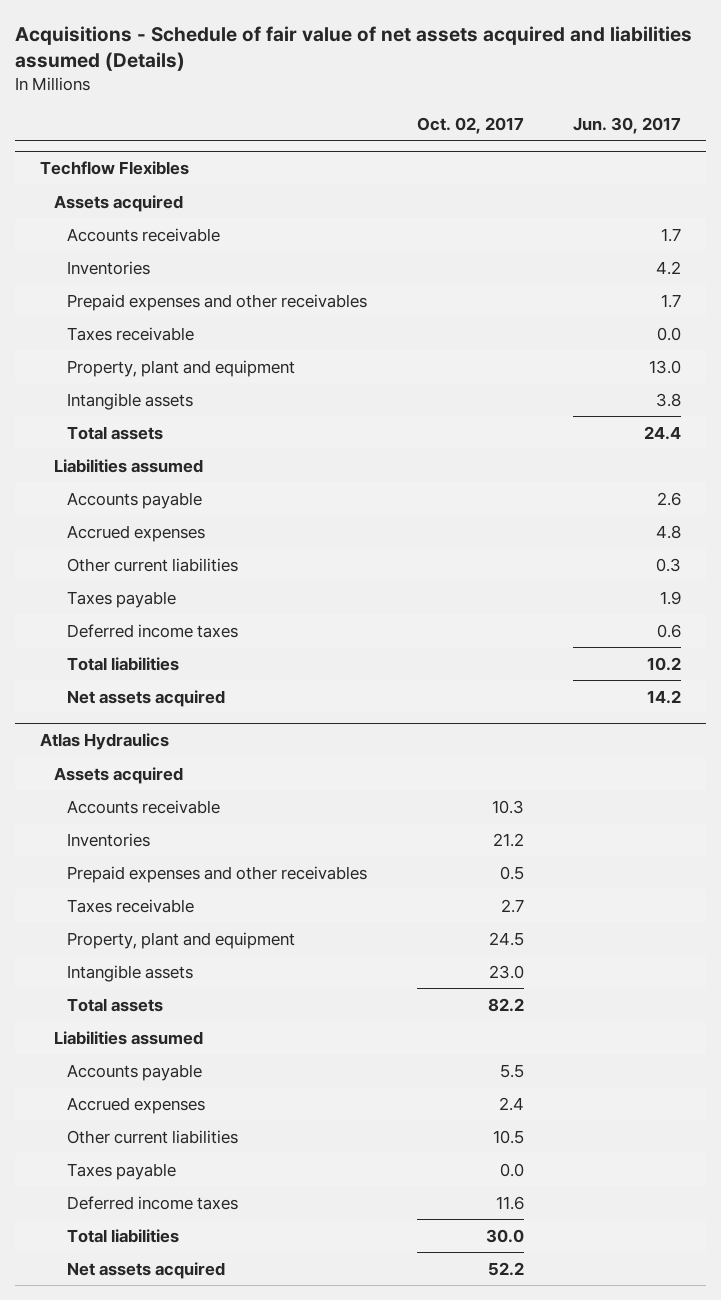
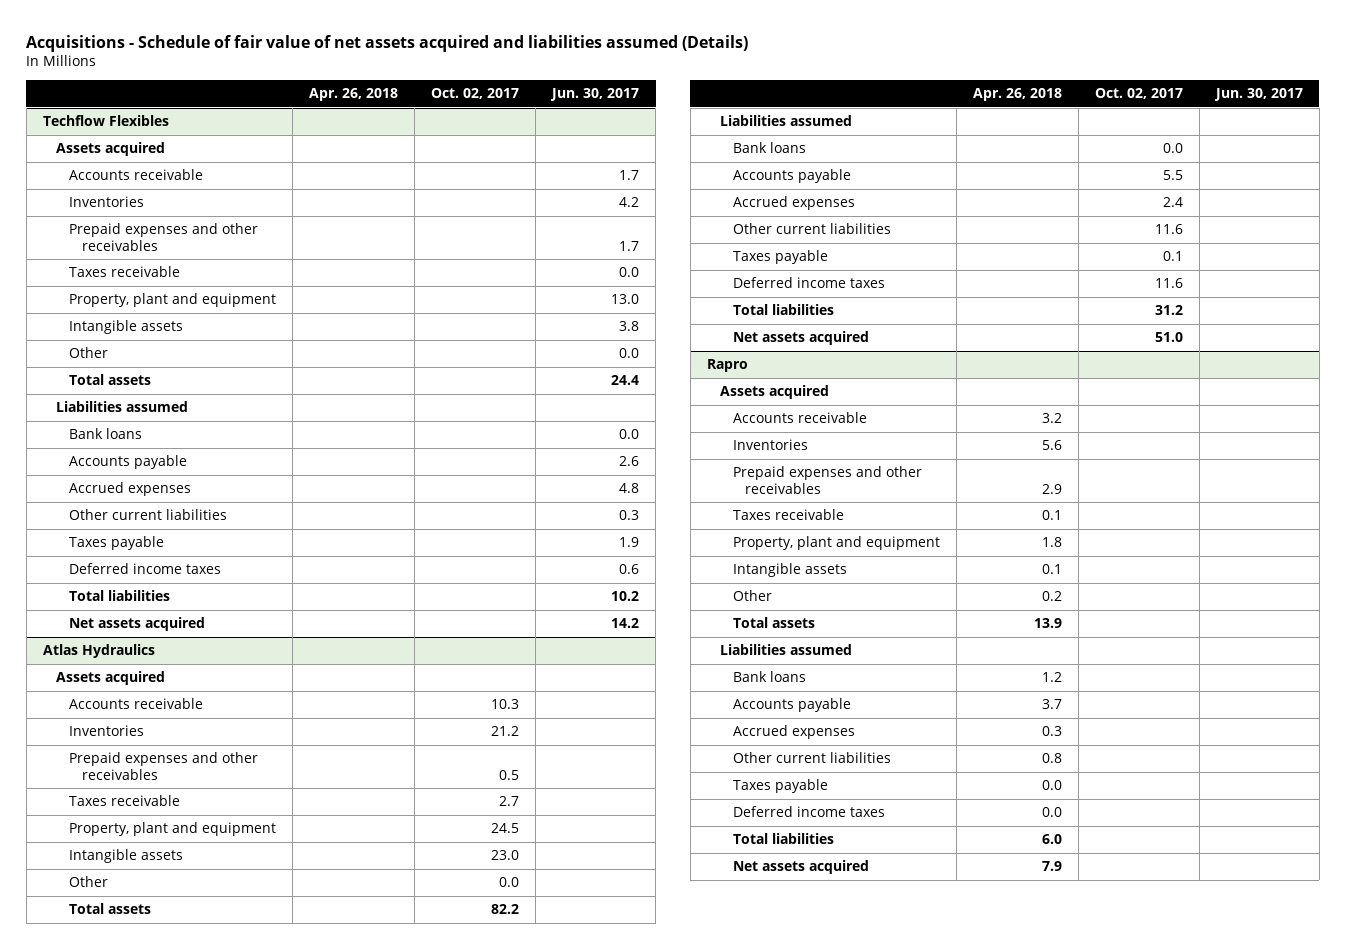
none -> [308,88,398,102] Apr. 26, 2018
none -> [68,347,108,359] Other
none -> [68,428,142,440] Bank loans
none -> [68,876,108,888] Other
none -> [732,142,806,154] Bank loans
[492,1129,524,1144] 10.5 -> [1154,224,1183,235] 11.6
[499,1162,524,1177] 0.0 -> [1162,251,1183,262] 0.1
[485,1228,524,1243] 30.0 -> [1154,305,1183,316] 31.2
[487,1261,524,1276] 52.2 -> [1154,332,1183,343] 51.0
none -> [706,359,748,373] Rapro
none -> [719,385,829,400] Assets acquired
none -> [732,412,867,424] Accounts receivable
none -> [732,439,808,451] Inventories
none -> [732,466,922,494] Prepaid expenses and other receivables
none -> [732,509,844,521] Taxes receivable
none -> [732,536,940,551] Property, plant and equipment
none -> [732,563,847,578] Intangible assets
none -> [732,590,772,602] Other
none -> [732,617,815,629] Total assets
none -> [719,644,852,656] Liabilities assumed
none -> [732,671,806,683] Bank loans
none -> [732,698,851,713] Accounts payable
none -> [732,725,855,740] Accrued expenses
none -> [732,752,891,764] Other current liabilities
none -> [732,779,828,794] Taxes payable
none -> [732,806,885,818] Deferred income taxes
none -> [732,833,834,845] Total liabilities
none -> [732,860,869,875] Net assets acquired

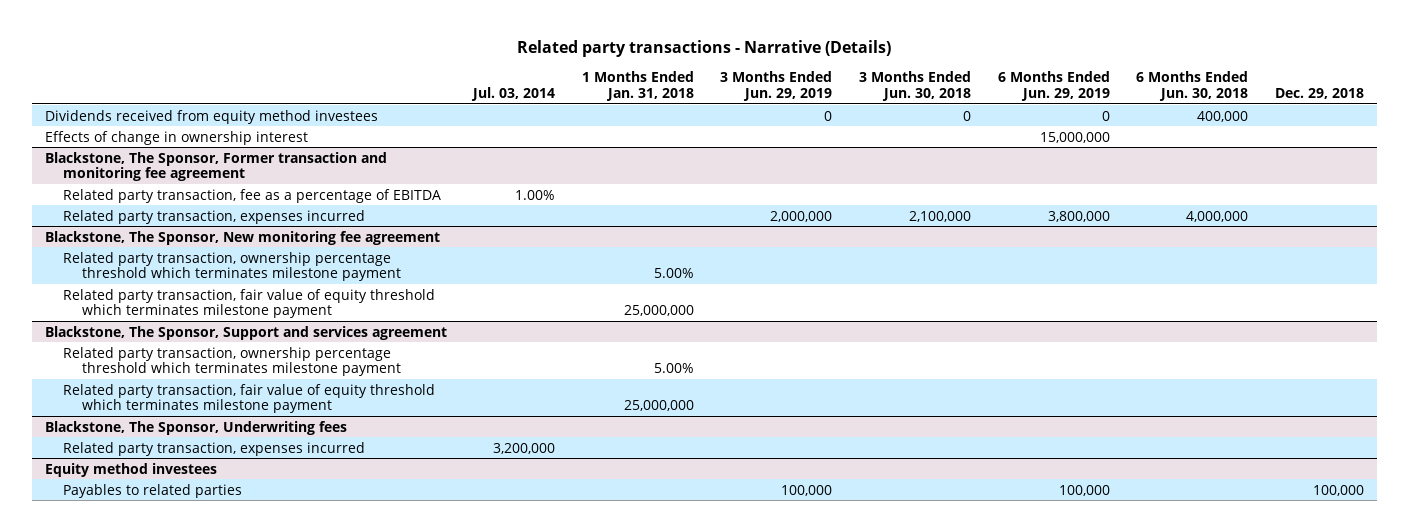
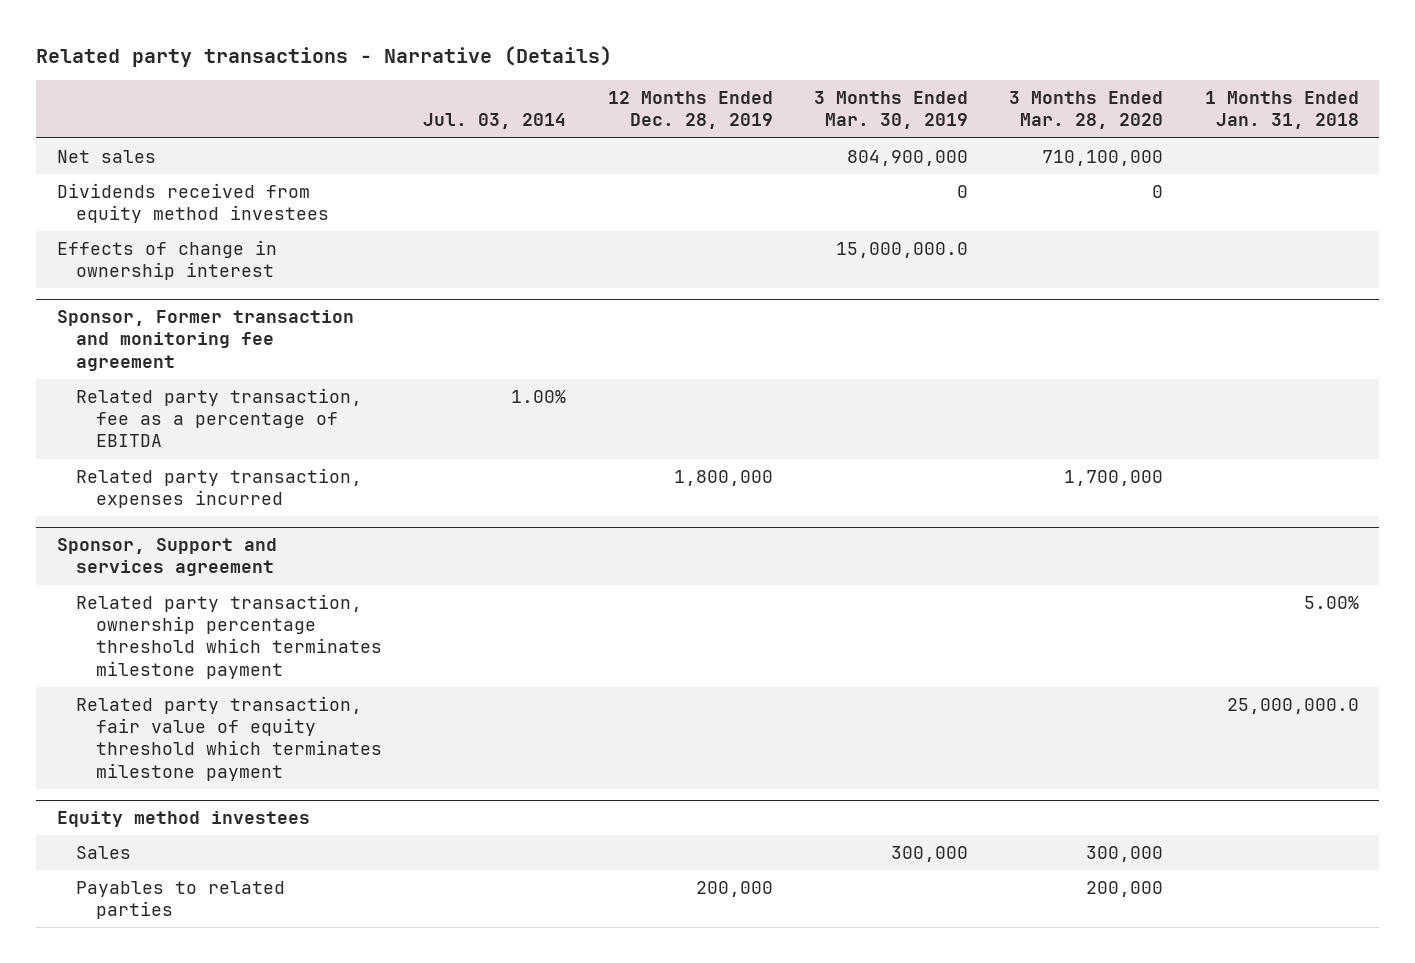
[720,70,833,101] 3 Months Ended Jun. 29, 2019 -> none
[859,70,972,101] 3 Months Ended Jun. 30, 2018 -> none
[997,70,1110,101] 6 Months Ended Jun. 29, 2019 -> none
[1136,70,1249,101] 6 Months Ended Jun. 30, 2018 -> none
[1274,87,1364,99] Dec. 29, 2018 -> none
none -> [607,91,773,130] 12 Months Ended Dec. 28, 2019
none -> [813,91,968,130] 3 Months Ended Mar. 30, 2019
none -> [1009,91,1164,130] 3 Months Ended Mar. 28, 2020
none -> [56,149,156,163] Net sales
[44,151,387,182] Blackstone, The Sponsor, Former transaction and monitoring fee agreement -> [56,310,354,371] Sponsor, Former transaction and monitoring fee agreement
[44,230,440,245] Blackstone, The Sponsor, New monitoring fee agreement -> none
[63,251,401,282] Related party transaction, ownership percentage threshold which terminates milestone payment -> none
[63,288,436,319] Related party transaction, fair value of equity threshold which terminates milestone payment -> none
[44,325,447,340] Blackstone, The Sponsor, Support and services agreement -> [56,538,277,577] Sponsor, Support and services agreement
[44,420,347,435] Blackstone, The Sponsor, Underwriting fees -> none
[63,441,366,456] Related party transaction, expenses incurred -> none
[623,400,694,412] 25,000,000 -> [1226,697,1359,714] 25,000,000.0
none -> [76,845,132,859] Sales

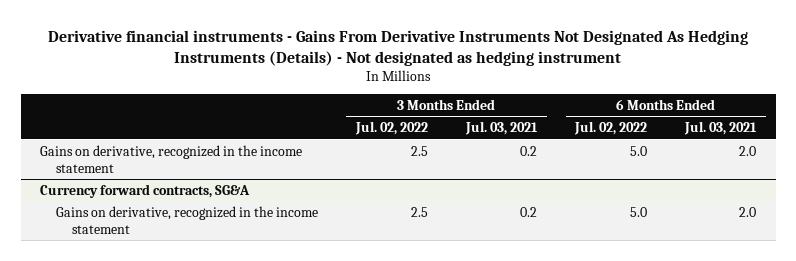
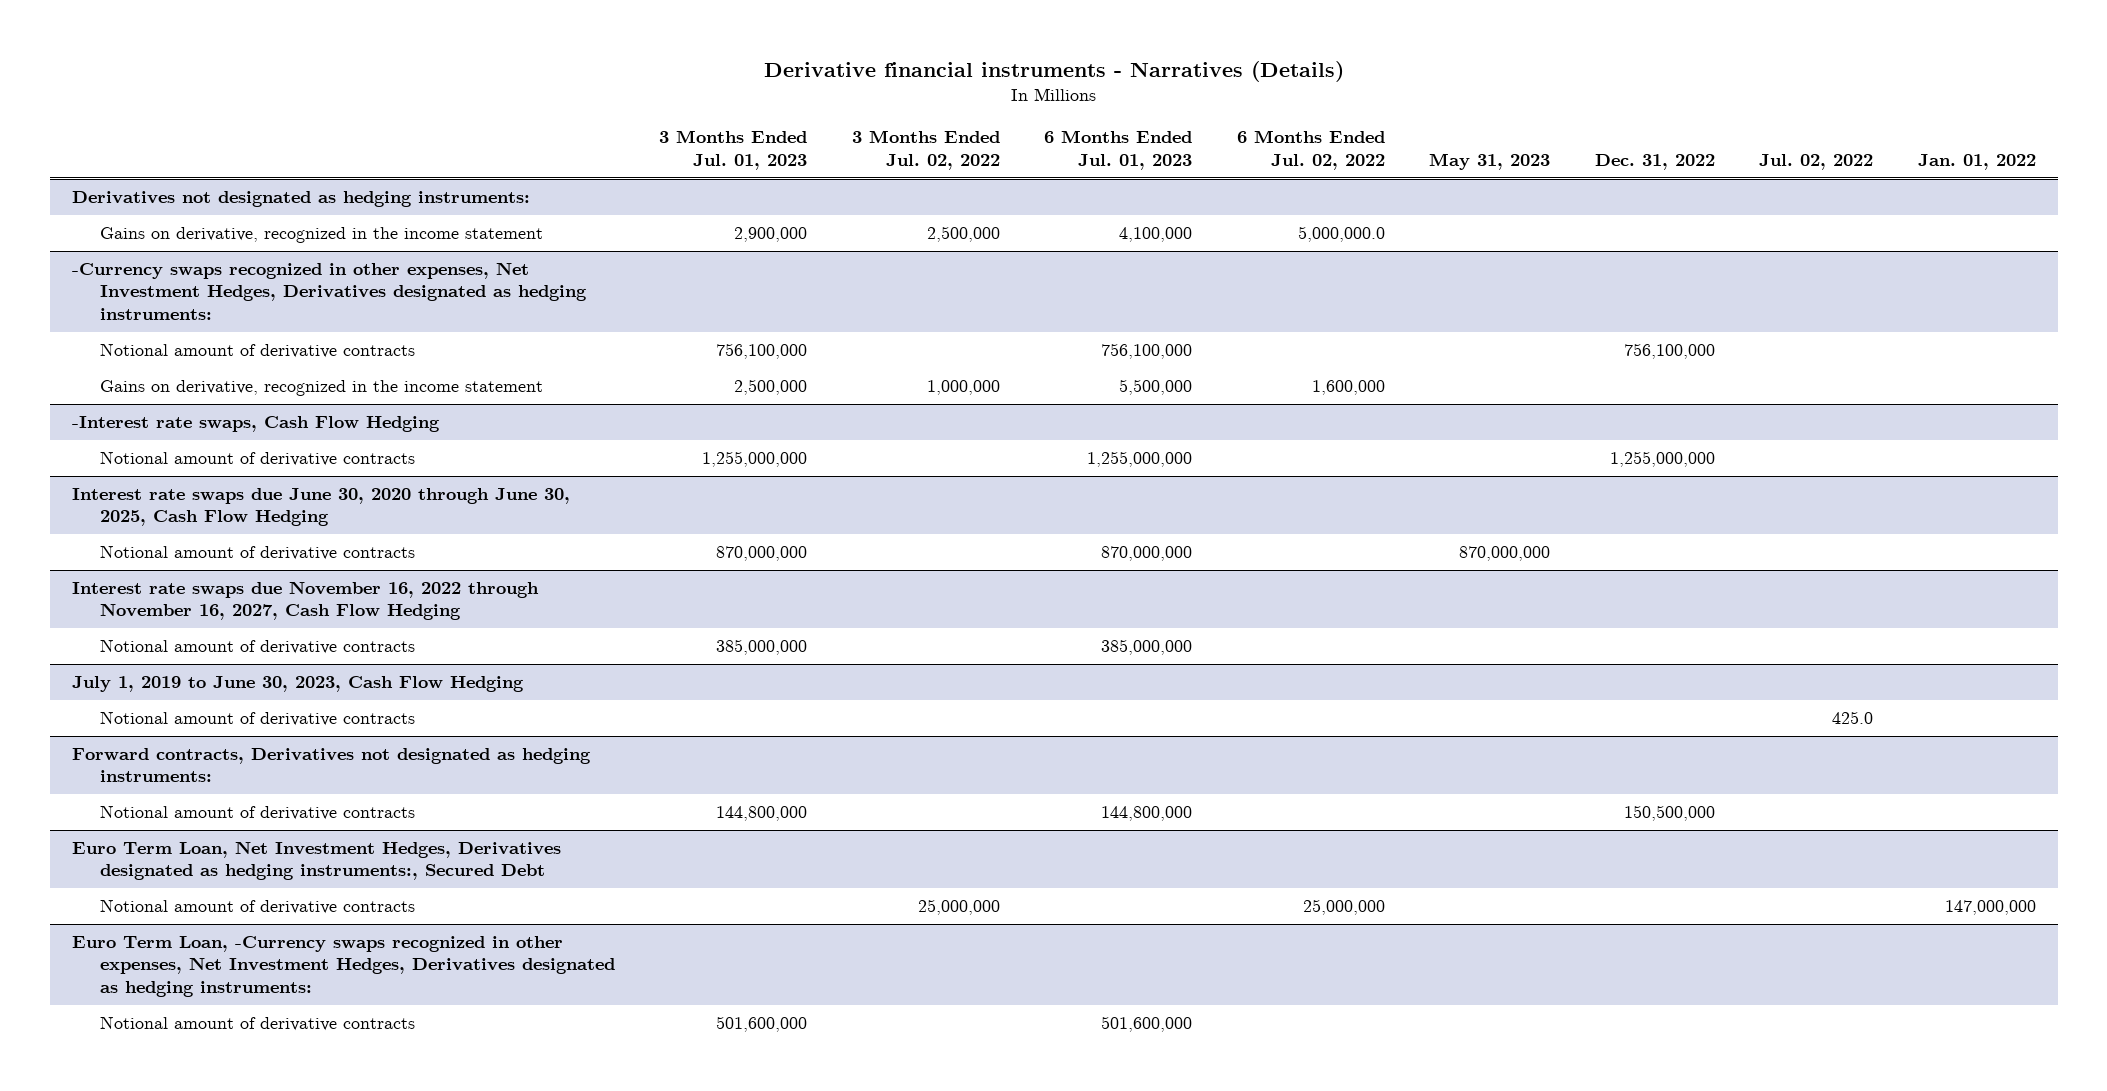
[48,29,749,66] Derivative financial instruments - Gains From Derivative Instruments Not Designated As Hedging Instruments (Details) - Not designated as hedging instrument -> [763,61,1344,83] Derivative financial instruments - Narratives (Details)
[465,121,539,136] Jul. 03, 2021 -> none
[684,121,758,136] Jul. 03, 2021 -> none
none -> [659,130,808,170] 3 Months Ended Jul. 01, 2023
none -> [1044,130,1193,170] 6 Months Ended Jul. 01, 2023
none -> [1429,152,1551,170] May 31, 2023
none -> [1594,153,1715,170] Dec. 31, 2022
none -> [1759,153,1874,170] Jul. 02, 2022
none -> [1917,153,2036,170] Jan. 01, 2022
[39,144,302,173] Gains on derivative, recognized in the income statement -> none
[39,183,250,198] Currency forward contracts, SG&A -> none
[55,205,318,234] Gains on derivative, recognized in the income statement -> none
none -> [71,191,530,208] Derivatives not designated as hedging instruments:
none -> [99,227,543,244] Gains on derivative, recognized in the income statement
none -> [71,262,587,320] -Currency swaps recognized in other expenses, Net Investment Hedges, Derivatives designated as hedging instruments:
none -> [99,343,415,359] Notional amount of derivative contracts
none -> [99,380,543,397] Gains on derivative, recognized in the income statement
none -> [71,416,440,433] -Interest rate swaps, Cash Flow Hedging
none -> [99,451,415,467] Notional amount of derivative contracts
none -> [71,488,570,527] Interest rate swaps due June 30, 2020 through June 30, 2025, Cash Flow Hedging
none -> [99,545,415,561] Notional amount of derivative contracts
none -> [71,581,539,621] Interest rate swaps due November 16, 2022 through November 16, 2027, Cash Flow Hedging
none -> [99,639,415,655] Notional amount of derivative contracts
none -> [71,676,524,693] July 1, 2019 to June 30, 2023, Cash Flow Hedging
none -> [99,711,415,727] Notional amount of derivative contracts
none -> [71,748,591,783] Forward contracts, Derivatives not designated as hedging instruments:
none -> [99,805,415,821] Notional amount of derivative contracts
none -> [71,841,561,881] Euro Term Loan, Net Investment Hedges, Derivatives designated as hedging instruments:, Secured Debt
none -> [99,899,415,915] Notional amount of derivative contracts
none -> [71,936,615,997] Euro Term Loan, -Currency swaps recognized in other expenses, Net Investment Hedges, Derivatives designated as hedging instruments:
none -> [99,1016,415,1032] Notional amount of derivative contracts

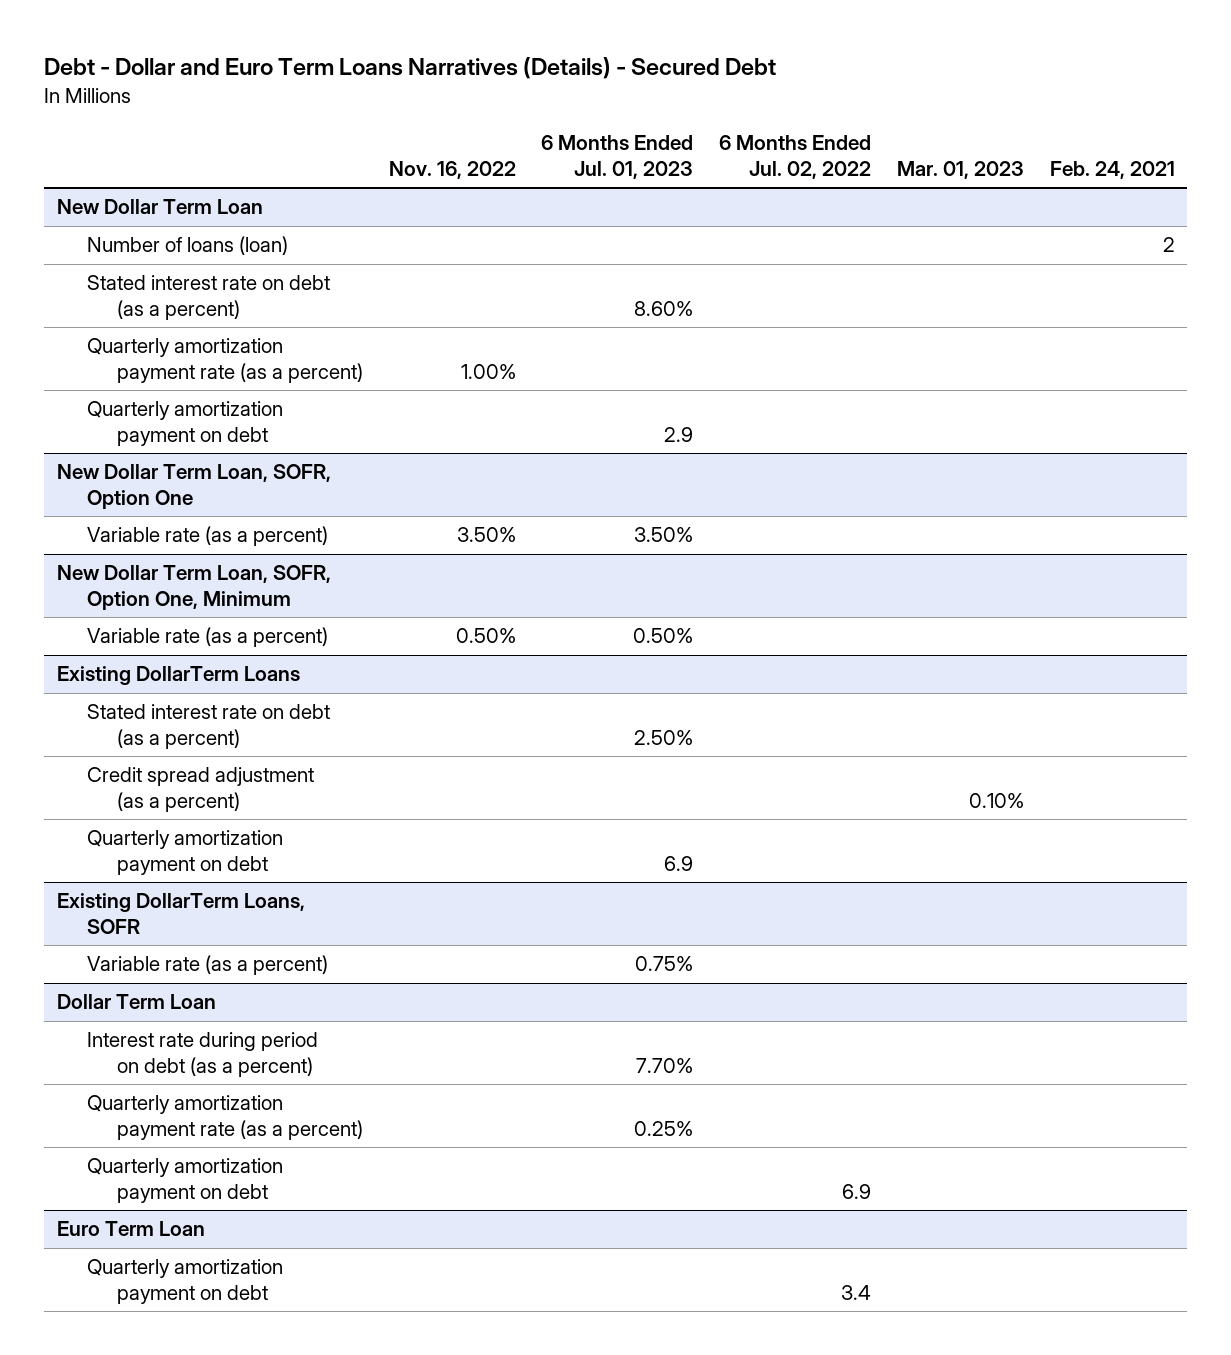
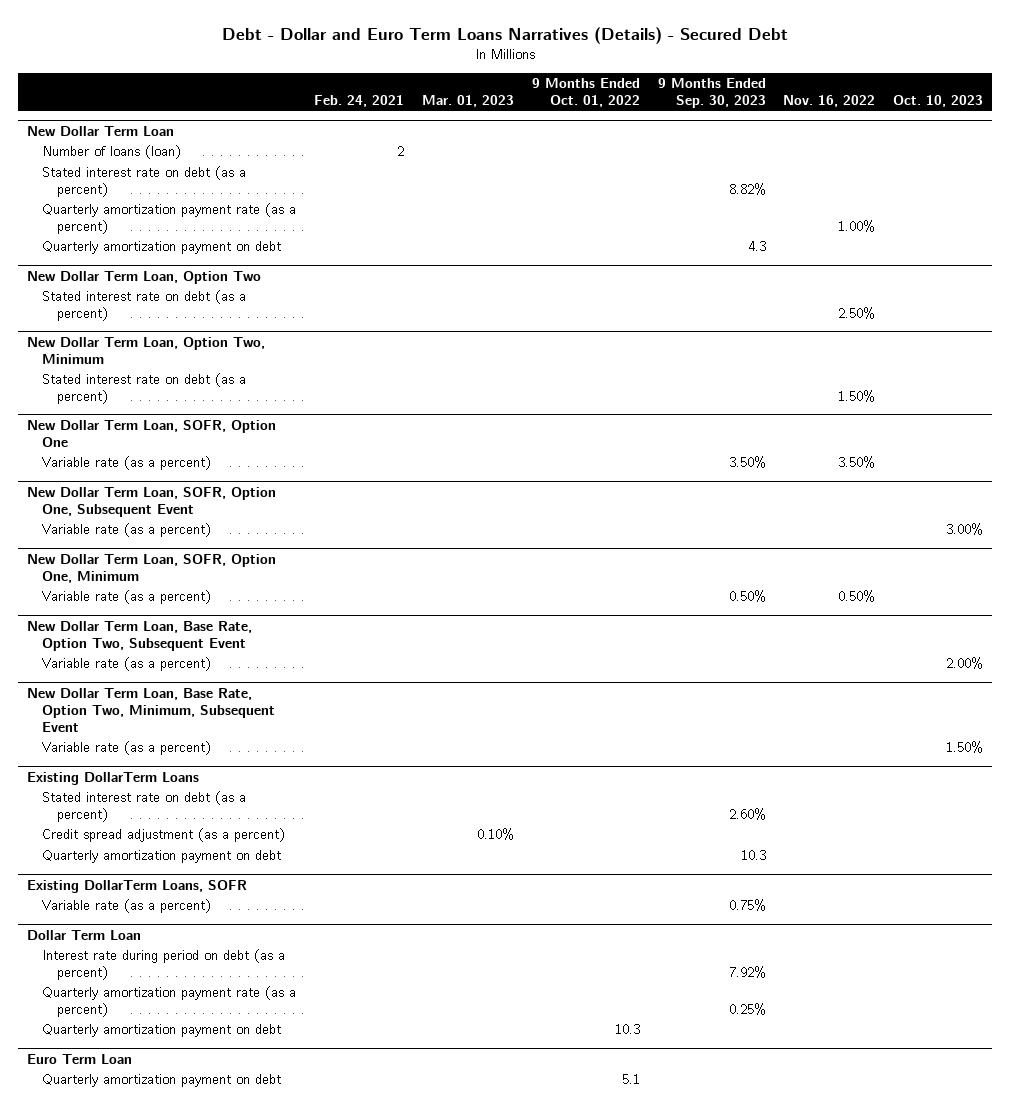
[541,134,694,179] 6 Months Ended Jul. 01, 2023 -> none
[719,134,872,179] 6 Months Ended Jul. 02, 2022 -> none
none -> [531,78,640,108] 9 Months Ended Oct. 01, 2022
none -> [657,78,766,109] 9 Months Ended Sep. 30, 2023
none -> [893,95,984,108] Oct. 10, 2023
none -> [26,270,261,284] New Dollar Term Loan, Option Two
none -> [41,290,246,322] Stated interest rate on debt (as a percent)
none -> [26,336,265,364] New Dollar Term Loan, Option Two, Minimum
none -> [41,373,246,405] Stated interest rate on debt (as a percent)
none -> [26,486,276,517] New Dollar Term Loan, SOFR, Option One, Subsequent Event
none -> [41,523,211,538] Variable rate (as a percent)
none -> [26,620,252,651] New Dollar Term Loan, Base Rate, Option Two, Subsequent Event
none -> [41,657,211,672] Variable rate (as a percent)
none -> [26,687,275,732] New Dollar Term Loan, Base Rate, Option Two, Minimum, Subsequent Event
none -> [41,741,211,756] Variable rate (as a percent)

